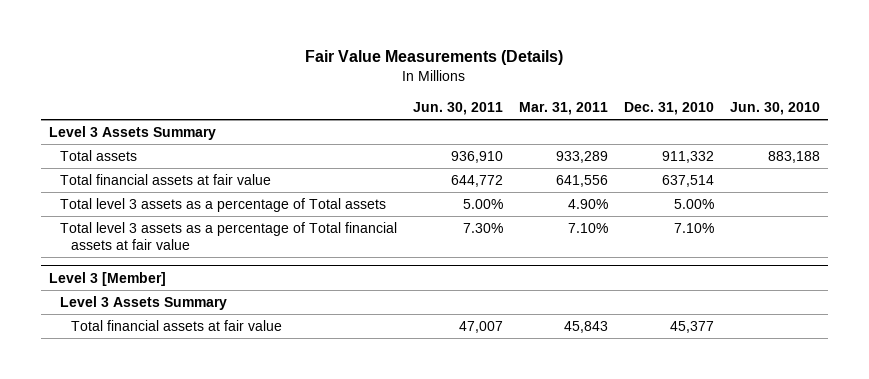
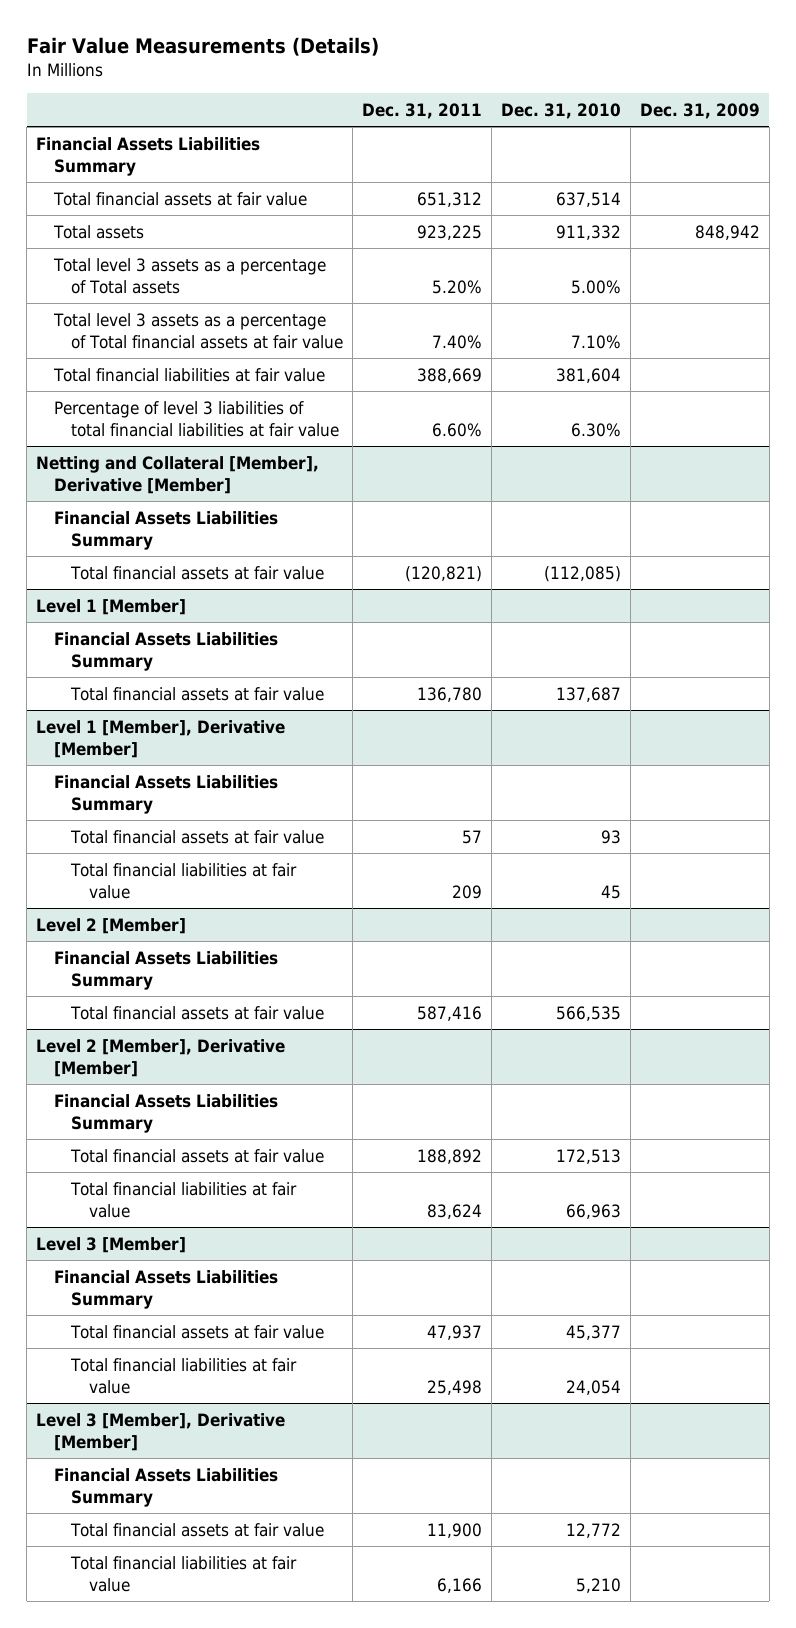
[412,101,503,115] Jun. 30, 2011 -> none
[518,101,608,115] Mar. 31, 2011 -> none
[729,101,820,115] Jun. 30, 2010 -> none
none -> [362,102,483,119] Dec. 31, 2011
none -> [639,102,760,119] Dec. 31, 2009
[48,125,216,140] Level 3 Assets Summary -> none
none -> [36,136,261,176] Financial Assets Liabilities Summary
[59,149,137,161] Total assets -> [52,224,144,239] Total assets
none -> [52,367,325,382] Total financial liabilities at fair value
none -> [53,400,340,437] Percentage of level 3 liabilities of total financial liabilities at fair value
none -> [36,455,320,494] Netting and Collateral [Member], Derivative [Member]
none -> [53,510,278,550] Financial Assets Liabilities Summary
none -> [70,565,325,580] Total financial assets at fair value
none -> [36,598,187,615] Level 1 [Member]
none -> [53,631,278,671] Financial Assets Liabilities Summary
none -> [70,686,325,701] Total financial assets at fair value
none -> [36,719,286,758] Level 1 [Member], Derivative [Member]
none -> [53,774,278,814] Financial Assets Liabilities Summary
none -> [70,829,325,844] Total financial assets at fair value
none -> [70,862,298,899] Total financial liabilities at fair value
none -> [36,917,187,934] Level 2 [Member]
none -> [53,950,278,990] Financial Assets Liabilities Summary
none -> [70,1005,325,1020] Total financial assets at fair value
none -> [36,1038,286,1077] Level 2 [Member], Derivative [Member]
none -> [53,1093,278,1133] Financial Assets Liabilities Summary
none -> [70,1148,325,1163] Total financial assets at fair value
none -> [70,1181,298,1218] Total financial liabilities at fair value
[59,295,227,310] Level 3 Assets Summary -> none
none -> [53,1269,278,1309] Financial Assets Liabilities Summary
none -> [70,1357,298,1394] Total financial liabilities at fair value
none -> [36,1412,286,1451] Level 3 [Member], Derivative [Member]
none -> [53,1467,278,1507] Financial Assets Liabilities Summary
none -> [70,1522,325,1537] Total financial assets at fair value
none -> [70,1555,298,1592] Total financial liabilities at fair value

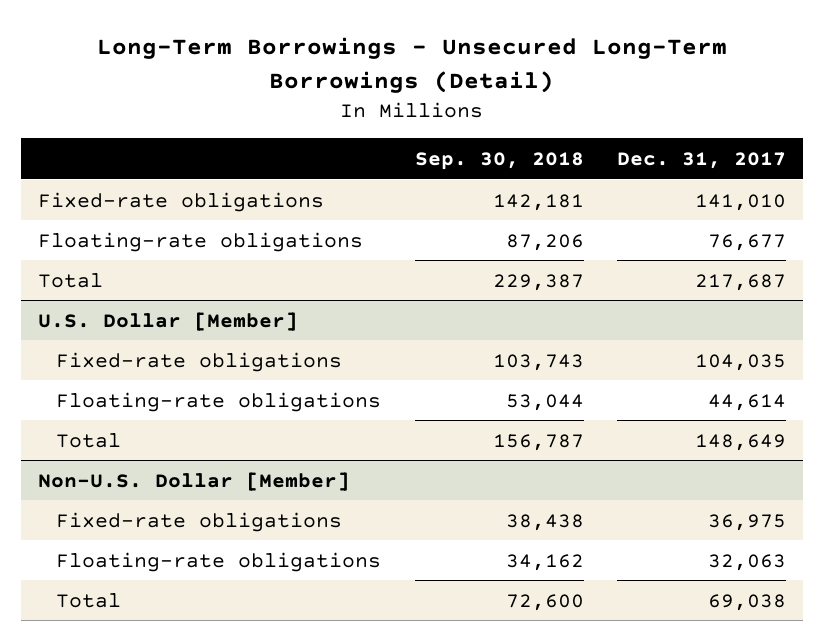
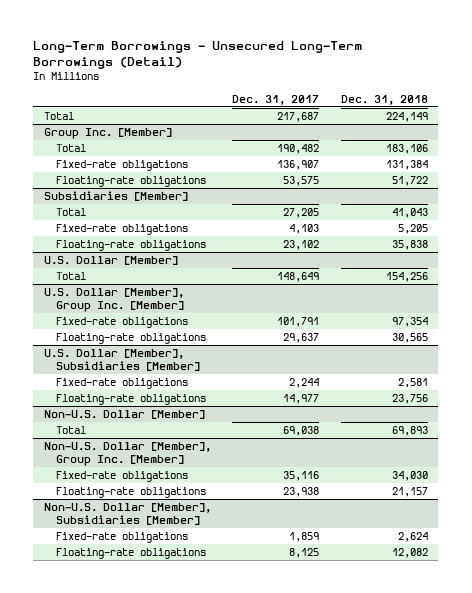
[414,151,584,170] Sep. 30, 2018 -> none
none -> [340,94,428,105] Dec. 31, 2018
[37,191,324,212] Fixed-rate obligations -> none
[37,231,363,252] Floating-rate obligations -> none
none -> [43,127,172,139] Group Inc. [Member]
none -> [56,143,87,152] Total
none -> [56,159,189,171] Fixed-rate obligations
none -> [56,175,207,187] Floating-rate obligations
none -> [43,190,188,201] Subsidiaries [Member]
none -> [56,207,87,216] Total
none -> [56,223,189,235] Fixed-rate obligations
none -> [56,239,207,251] Floating-rate obligations
[55,351,342,372] Fixed-rate obligations -> none
[55,391,381,412] Floating-rate obligations -> none
none -> [43,287,185,313] U.S. Dollar [Member], Group Inc. [Member]
none -> [56,316,189,328] Fixed-rate obligations
none -> [56,332,207,344] Floating-rate obligations
none -> [43,348,201,372] U.S. Dollar [Member], Subsidiaries [Member]
none -> [56,377,189,389] Fixed-rate obligations
none -> [56,393,207,405] Floating-rate obligations
[55,511,342,532] Fixed-rate obligations -> none
[55,551,381,572] Floating-rate obligations -> none
none -> [43,441,211,467] Non-U.S. Dollar [Member], Group Inc. [Member]
none -> [56,470,189,482] Fixed-rate obligations
none -> [56,486,207,498] Floating-rate obligations
none -> [43,502,211,526] Non-U.S. Dollar [Member], Subsidiaries [Member]
none -> [56,531,189,543] Fixed-rate obligations
none -> [56,547,207,559] Floating-rate obligations

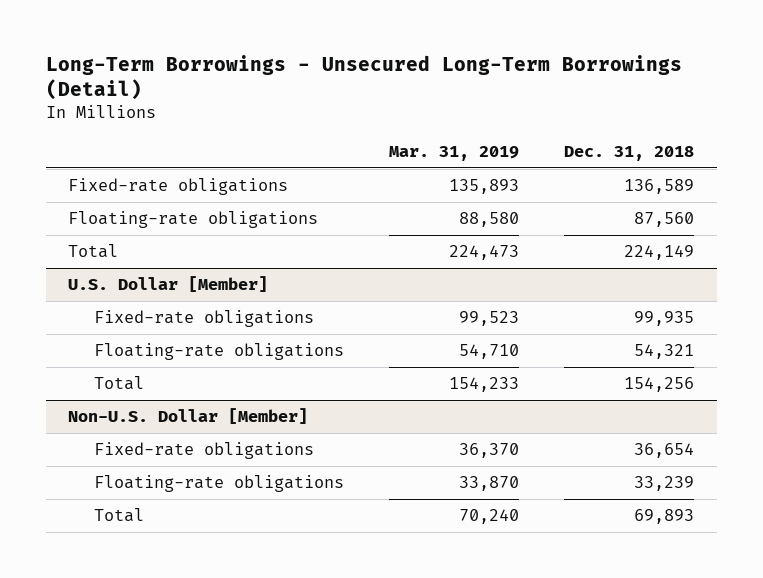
[232,94,320,105] Dec. 31, 2017 -> none
none -> [389,146,520,162] Mar. 31, 2019
none -> [68,178,289,196] Fixed-rate obligations
none -> [68,211,319,229] Floating-rate obligations
[43,127,172,139] Group Inc. [Member] -> none
[56,143,87,152] Total -> none
[56,159,189,171] Fixed-rate obligations -> none
[56,175,207,187] Floating-rate obligations -> none
[43,190,188,201] Subsidiaries [Member] -> none
[56,207,87,216] Total -> none
[56,223,189,235] Fixed-rate obligations -> none
[56,239,207,251] Floating-rate obligations -> none
none -> [93,310,314,328] Fixed-rate obligations
none -> [93,343,344,361] Floating-rate obligations
[43,287,185,313] U.S. Dollar [Member], Group Inc. [Member] -> none
[56,316,189,328] Fixed-rate obligations -> none
[56,332,207,344] Floating-rate obligations -> none
[43,348,201,372] U.S. Dollar [Member], Subsidiaries [Member] -> none
[56,377,189,389] Fixed-rate obligations -> none
[56,393,207,405] Floating-rate obligations -> none
none -> [93,442,314,460] Fixed-rate obligations
none -> [93,475,344,493] Floating-rate obligations
[43,441,211,467] Non-U.S. Dollar [Member], Group Inc. [Member] -> none
[56,470,189,482] Fixed-rate obligations -> none
[56,486,207,498] Floating-rate obligations -> none
[43,502,211,526] Non-U.S. Dollar [Member], Subsidiaries [Member] -> none
[56,531,189,543] Fixed-rate obligations -> none
[56,547,207,559] Floating-rate obligations -> none

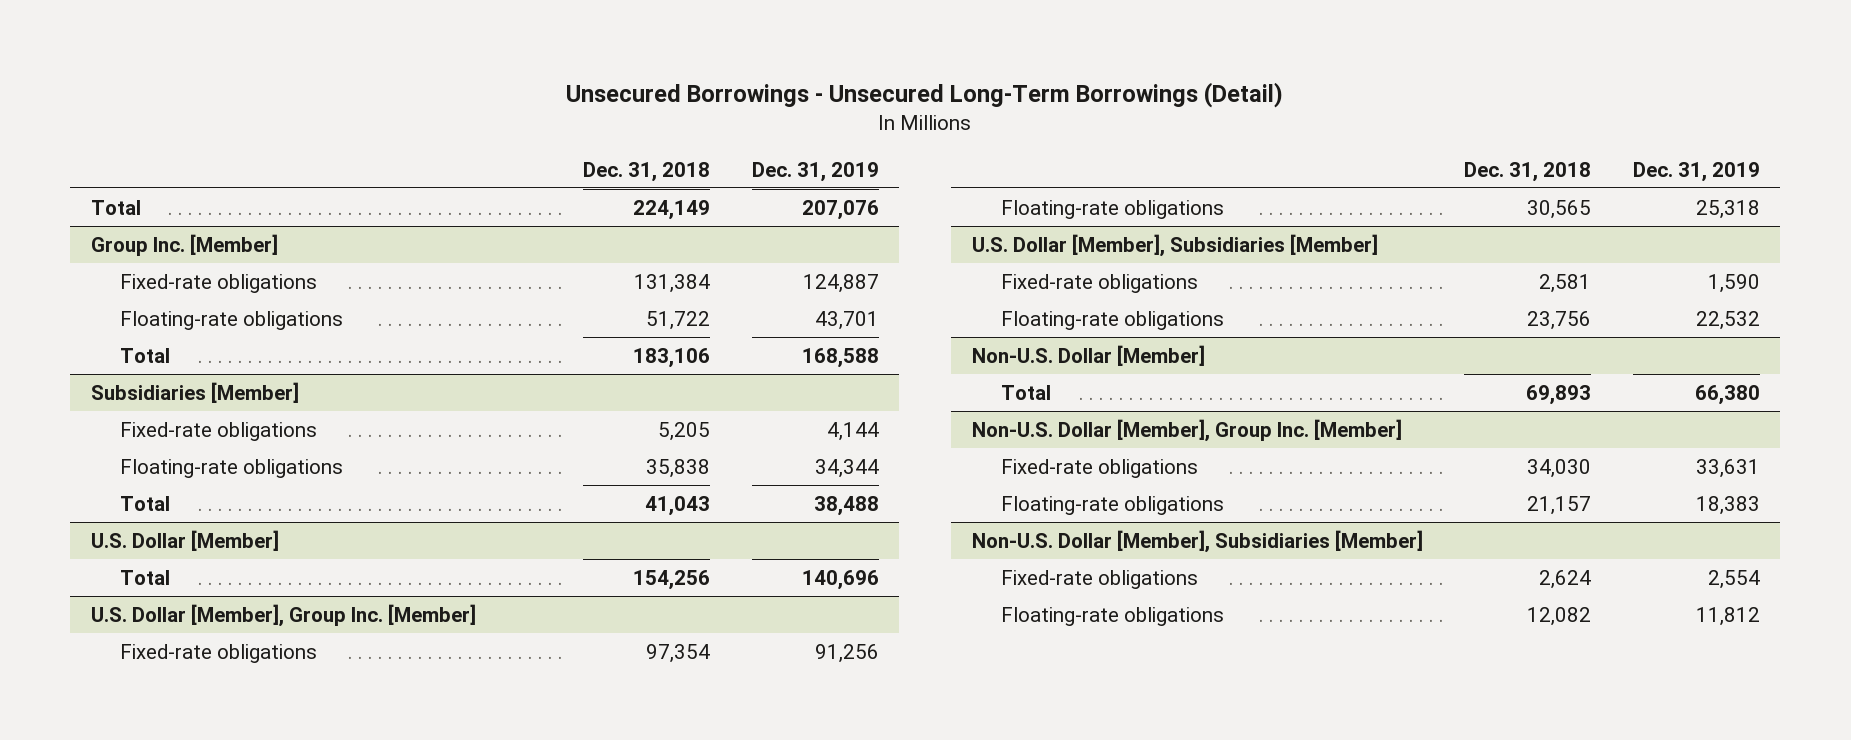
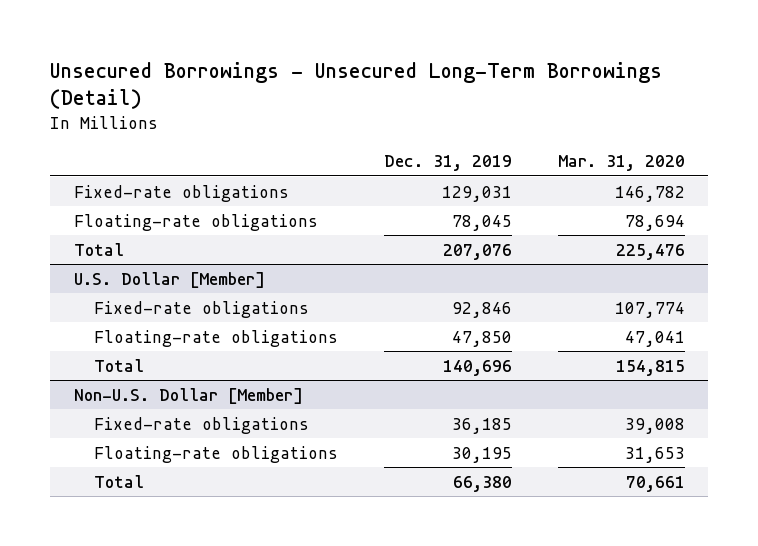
[583,161,711,182] Dec. 31, 2018 -> none
none -> [557,155,685,172] Mar. 31, 2020
none -> [73,184,289,202] Fixed-rate obligations
none -> [73,213,318,231] Floating-rate obligations
[90,233,278,256] Group Inc. [Member] -> none
[120,273,318,293] Fixed-rate obligations -> none
[120,310,344,330] Floating-rate obligations -> none
[120,347,171,363] Total -> none
[90,381,299,403] Subsidiaries [Member] -> none
[120,421,318,441] Fixed-rate obligations -> none
[120,458,344,478] Floating-rate obligations -> none
[120,495,171,511] Total -> none
none -> [93,300,309,318] Fixed-rate obligations
none -> [93,329,338,347] Floating-rate obligations
[90,603,476,627] U.S. Dollar [Member], Group Inc. [Member] -> none
[120,643,318,663] Fixed-rate obligations -> none
[1001,199,1225,219] Floating-rate obligations -> none
[971,233,1378,257] U.S. Dollar [Member], Subsidiaries [Member] -> none
[1001,273,1199,293] Fixed-rate obligations -> none
[1001,310,1225,330] Floating-rate obligations -> none
none -> [93,416,309,434] Fixed-rate obligations
none -> [93,445,338,463] Floating-rate obligations
[971,418,1402,442] Non-U.S. Dollar [Member], Group Inc. [Member] -> none
[1001,458,1199,478] Fixed-rate obligations -> none
[1001,495,1225,515] Floating-rate obligations -> none
[971,529,1423,553] Non-U.S. Dollar [Member], Subsidiaries [Member] -> none
[1001,569,1199,589] Fixed-rate obligations -> none
[1001,606,1225,626] Floating-rate obligations -> none

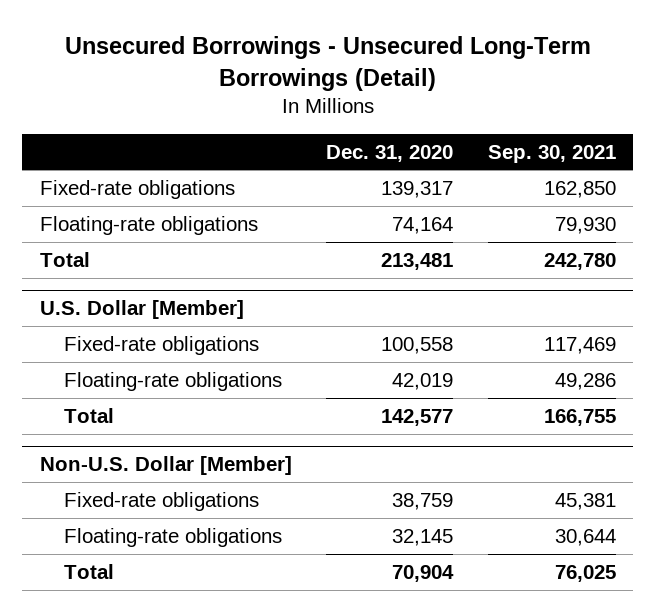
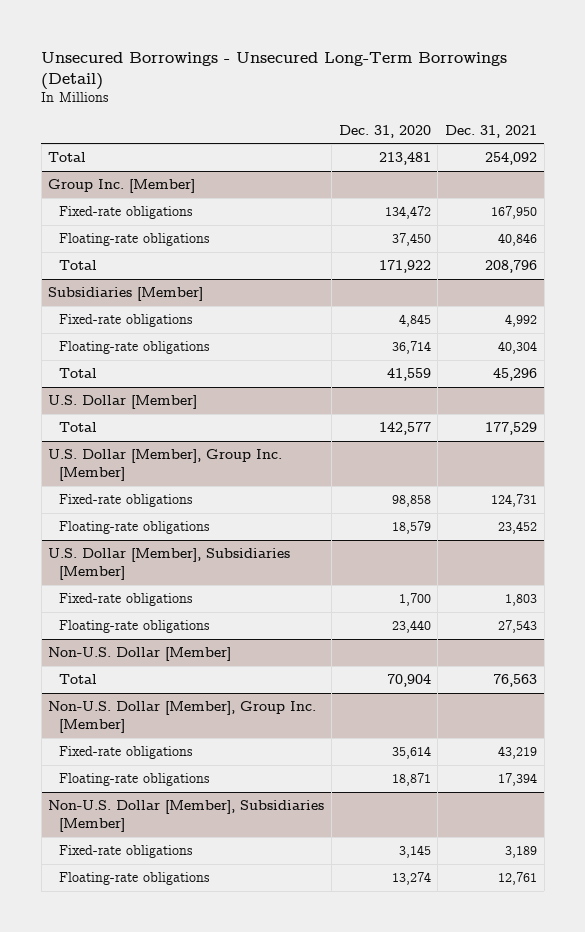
[487,144,616,163] Sep. 30, 2021 -> none
none -> [444,124,537,138] Dec. 31, 2021
[39,179,235,199] Fixed-rate obligations -> none
[39,215,258,235] Floating-rate obligations -> none
none -> [48,179,196,194] Group Inc. [Member]
none -> [58,206,193,220] Fixed-rate obligations
none -> [58,233,210,247] Floating-rate obligations
none -> [58,260,97,271] Total
none -> [48,287,204,302] Subsidiaries [Member]
none -> [58,314,193,328] Fixed-rate obligations
none -> [58,341,210,355] Floating-rate obligations
none -> [58,368,97,379] Total
[64,335,260,355] Fixed-rate obligations -> none
[64,371,283,391] Floating-rate obligations -> none
none -> [48,449,283,481] U.S. Dollar [Member], Group Inc. [Member]
none -> [58,494,193,508] Fixed-rate obligations
none -> [58,521,210,535] Floating-rate obligations
none -> [48,548,291,580] U.S. Dollar [Member], Subsidiaries [Member]
none -> [58,593,193,607] Fixed-rate obligations
none -> [58,620,210,634] Floating-rate obligations
[64,491,260,511] Fixed-rate obligations -> none
[64,527,283,547] Floating-rate obligations -> none
none -> [48,701,317,733] Non-U.S. Dollar [Member], Group Inc. [Member]
none -> [58,746,193,760] Fixed-rate obligations
none -> [58,773,210,787] Floating-rate obligations
none -> [48,800,325,832] Non-U.S. Dollar [Member], Subsidiaries [Member]
none -> [58,845,193,859] Fixed-rate obligations
none -> [58,872,210,886] Floating-rate obligations

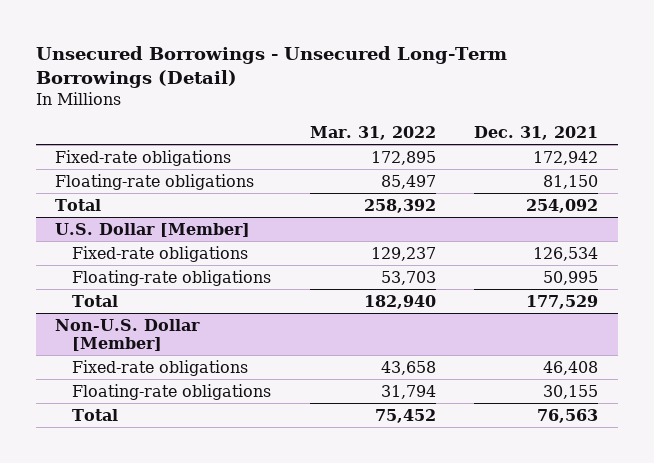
[338,124,431,138] Dec. 31, 2020 -> none
none -> [309,125,436,140] Mar. 31, 2022
none -> [55,149,232,166] Fixed-rate obligations
none -> [55,173,255,190] Floating-rate obligations
[48,179,196,194] Group Inc. [Member] -> none
[58,206,193,220] Fixed-rate obligations -> none
[58,233,210,247] Floating-rate obligations -> none
[58,260,97,271] Total -> none
[48,287,204,302] Subsidiaries [Member] -> none
[58,314,193,328] Fixed-rate obligations -> none
[58,341,210,355] Floating-rate obligations -> none
[58,368,97,379] Total -> none
none -> [71,245,248,262] Fixed-rate obligations
none -> [71,269,271,286] Floating-rate obligations
[48,449,283,481] U.S. Dollar [Member], Group Inc. [Member] -> none
[58,494,193,508] Fixed-rate obligations -> none
[58,521,210,535] Floating-rate obligations -> none
[48,548,291,580] U.S. Dollar [Member], Subsidiaries [Member] -> none
[58,593,193,607] Fixed-rate obligations -> none
[58,620,210,634] Floating-rate obligations -> none
none -> [71,359,248,376] Fixed-rate obligations
none -> [71,383,271,400] Floating-rate obligations
[48,701,317,733] Non-U.S. Dollar [Member], Group Inc. [Member] -> none
[58,746,193,760] Fixed-rate obligations -> none
[58,773,210,787] Floating-rate obligations -> none
[48,800,325,832] Non-U.S. Dollar [Member], Subsidiaries [Member] -> none
[58,845,193,859] Fixed-rate obligations -> none
[58,872,210,886] Floating-rate obligations -> none

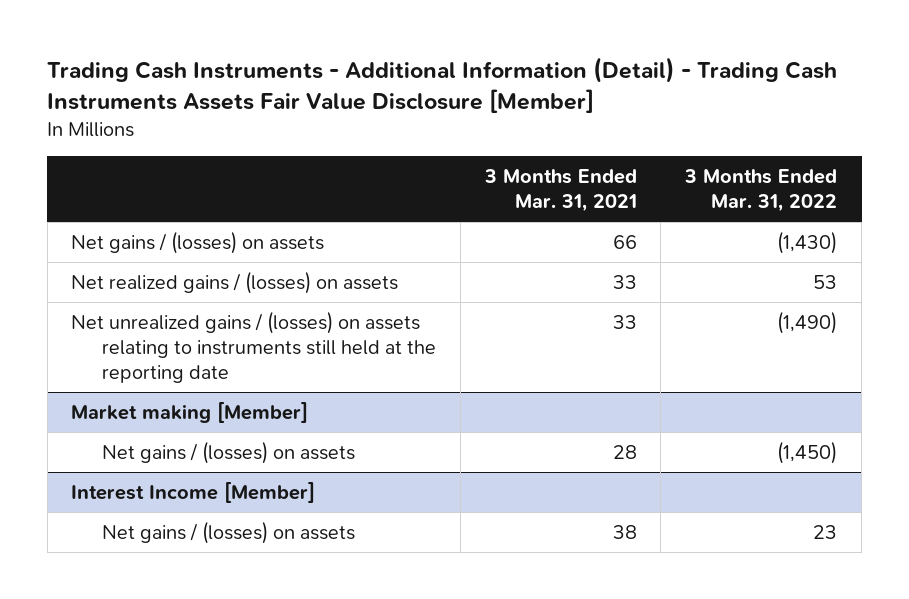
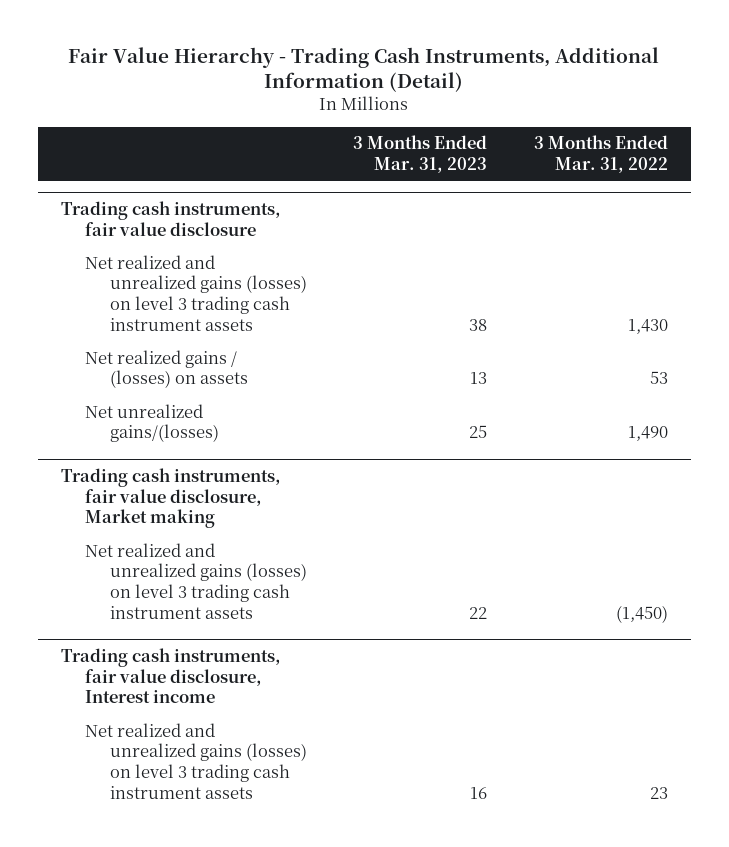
[47,57,838,114] Trading Cash Instruments - Additional Information (Detail) - Trading Cash Instruments Assets Fair Value Disclosure [Member] -> [68,47,660,93] Fair Value Hierarchy - Trading Cash Instruments, Additional Information (Detail)
[483,169,637,212] 3 Months Ended Mar. 31, 2021 -> none
none -> [353,135,488,173] 3 Months Ended Mar. 31, 2023
none -> [60,200,281,236] Trading cash instruments, fair value disclosure
[71,230,325,254] Net gains / (losses) on assets -> [85,254,307,331] Net realized and unrealized gains (losses) on level 3 trading cash instrument assets
[777,230,838,254] (1,430) -> [628,318,669,334] 1,430
[71,401,309,423] Market making [Member] -> none
[71,481,316,503] Interest Income [Member] -> none
[71,310,437,383] Net unrealized gains / (losses) on assets relating to instruments still held at the reporting date -> [85,403,219,443] Net unrealized gains/(losses)
[777,310,838,334] (1,490) -> [628,426,669,442] 1,490
none -> [60,467,281,529] Trading cash instruments, fair value disclosure, Market making
[102,440,356,464] Net gains / (losses) on assets -> [85,542,307,619] Net realized and unrealized gains (losses) on level 3 trading cash instrument assets
none -> [60,647,281,704] Trading cash instruments, fair value disclosure, Interest income
[102,520,356,544] Net gains / (losses) on assets -> [85,722,307,799] Net realized and unrealized gains (losses) on level 3 trading cash instrument assets

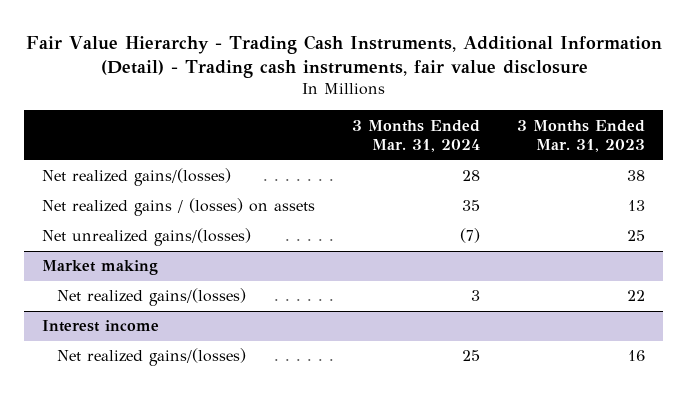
[68,47,660,93] Fair Value Hierarchy - Trading Cash Instruments, Additional Information (Detail) -> [25,34,662,79] Fair Value Hierarchy - Trading Cash Instruments, Additional Information (Detail) - Trading cash instruments, fair value disclosure
[534,135,669,173] 3 Months Ended Mar. 31, 2022 -> none
none -> [352,119,481,153] 3 Months Ended Mar. 31, 2024
[60,200,281,236] Trading cash instruments, fair value disclosure -> none
[85,254,307,331] Net realized and unrealized gains (losses) on level 3 trading cash instrument assets -> none
none -> [42,168,232,187] Net realized gains/(losses)
[60,467,281,529] Trading cash instruments, fair value disclosure, Market making -> none
[85,542,307,619] Net realized and unrealized gains (losses) on level 3 trading cash instrument assets -> none
[60,647,281,704] Trading cash instruments, fair value disclosure, Interest income -> none
[85,722,307,799] Net realized and unrealized gains (losses) on level 3 trading cash instrument assets -> none
none -> [42,260,159,276] Market making
none -> [56,288,246,307] Net realized gains/(losses)
none -> [42,320,160,333] Interest income
none -> [56,348,246,367] Net realized gains/(losses)

